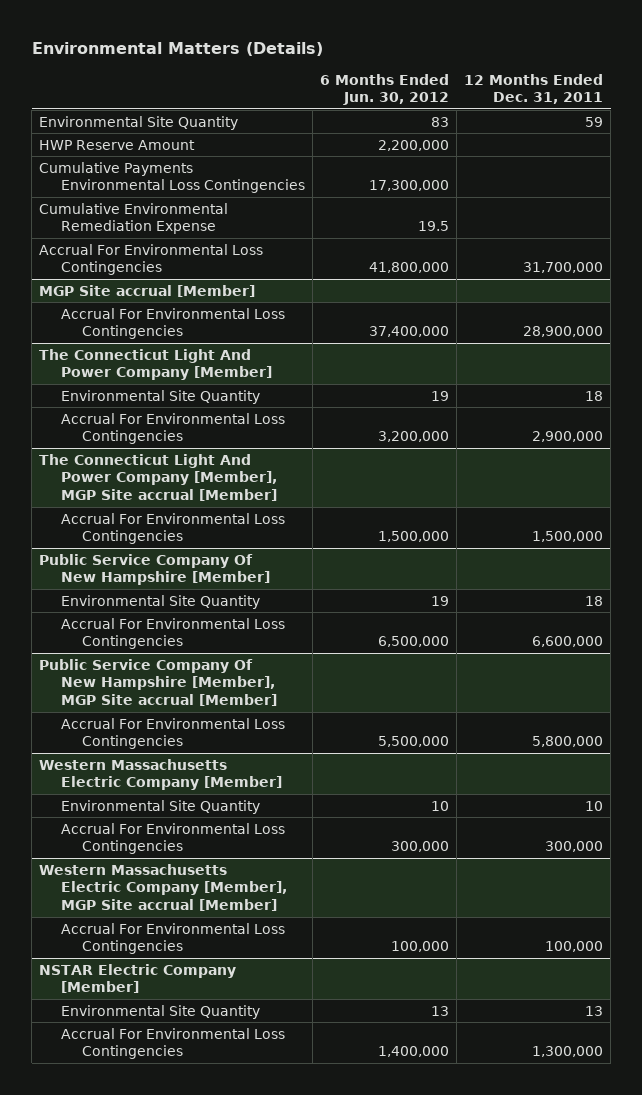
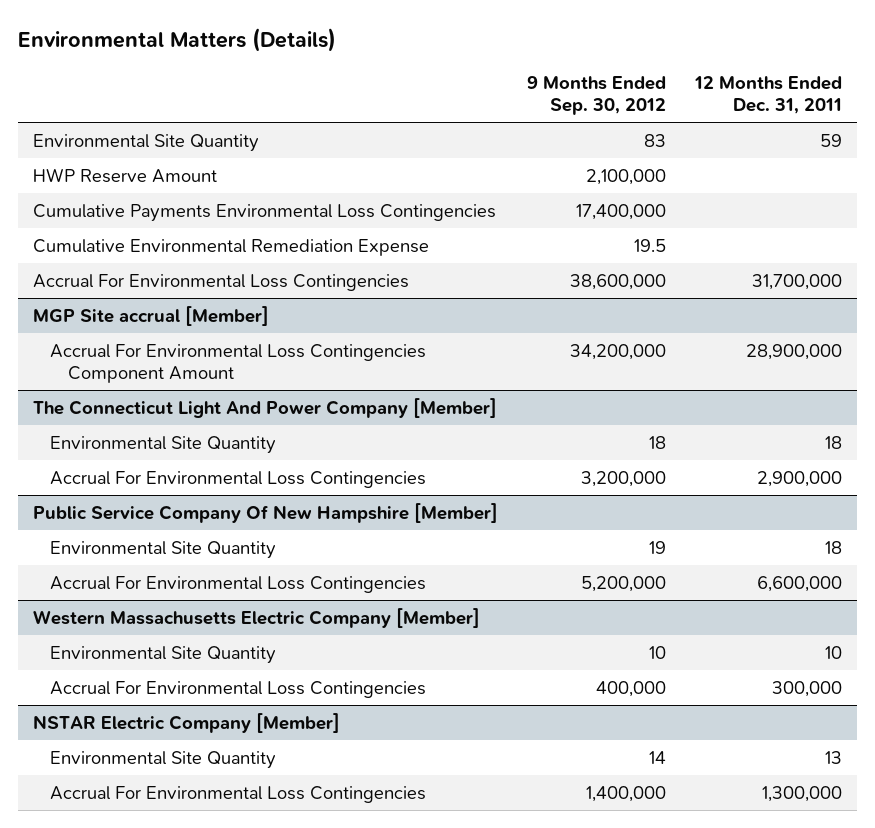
[319,73,449,106] 6 Months Ended Jun. 30, 2012 -> none
none -> [527,76,667,116] 9 Months Ended Sep. 30, 2012
[60,307,285,340] Accrual For Environmental Loss Contingencies -> [50,343,427,383] Accrual For Environmental Loss Contingencies Component Amount
[39,453,277,502] The Connecticut Light And Power Company [Member], MGP Site accrual [Member] -> none
[60,512,285,545] Accrual For Environmental Loss Contingencies -> none
[39,658,277,707] Public Service Company Of New Hampshire [Member], MGP Site accrual [Member] -> none
[60,717,285,750] Accrual For Environmental Loss Contingencies -> none
[39,863,287,912] Western Massachusetts Electric Company [Member], MGP Site accrual [Member] -> none
[60,922,285,955] Accrual For Environmental Loss Contingencies -> none

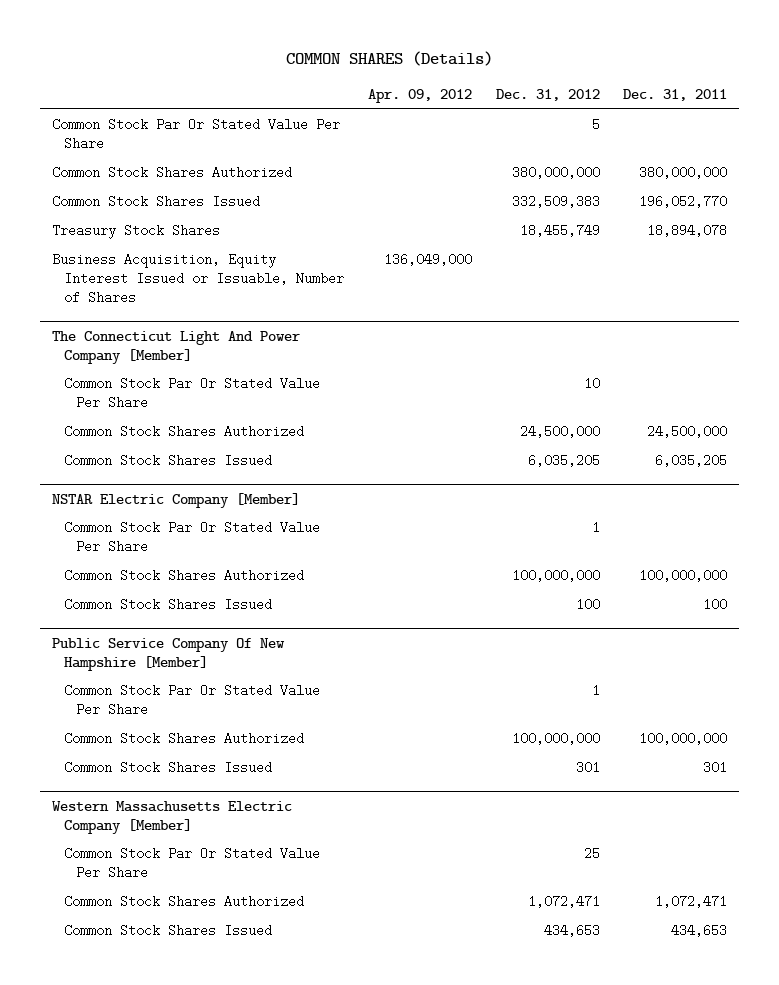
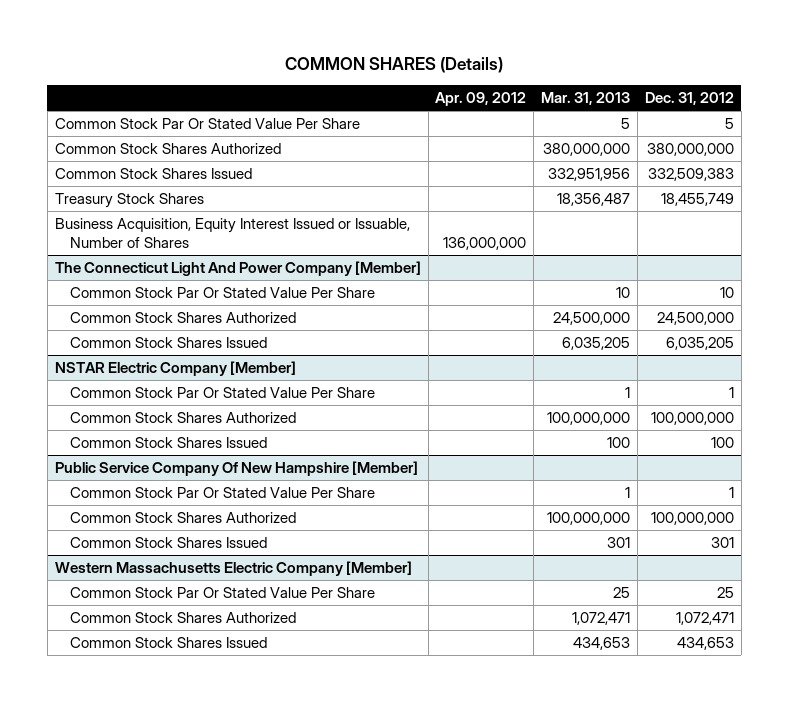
[623,89,728,102] Dec. 31, 2011 -> none
none -> [541,92,631,106] Mar. 31, 2013
[383,253,472,267] 136,049,000 -> [443,237,527,251] 136,000,000

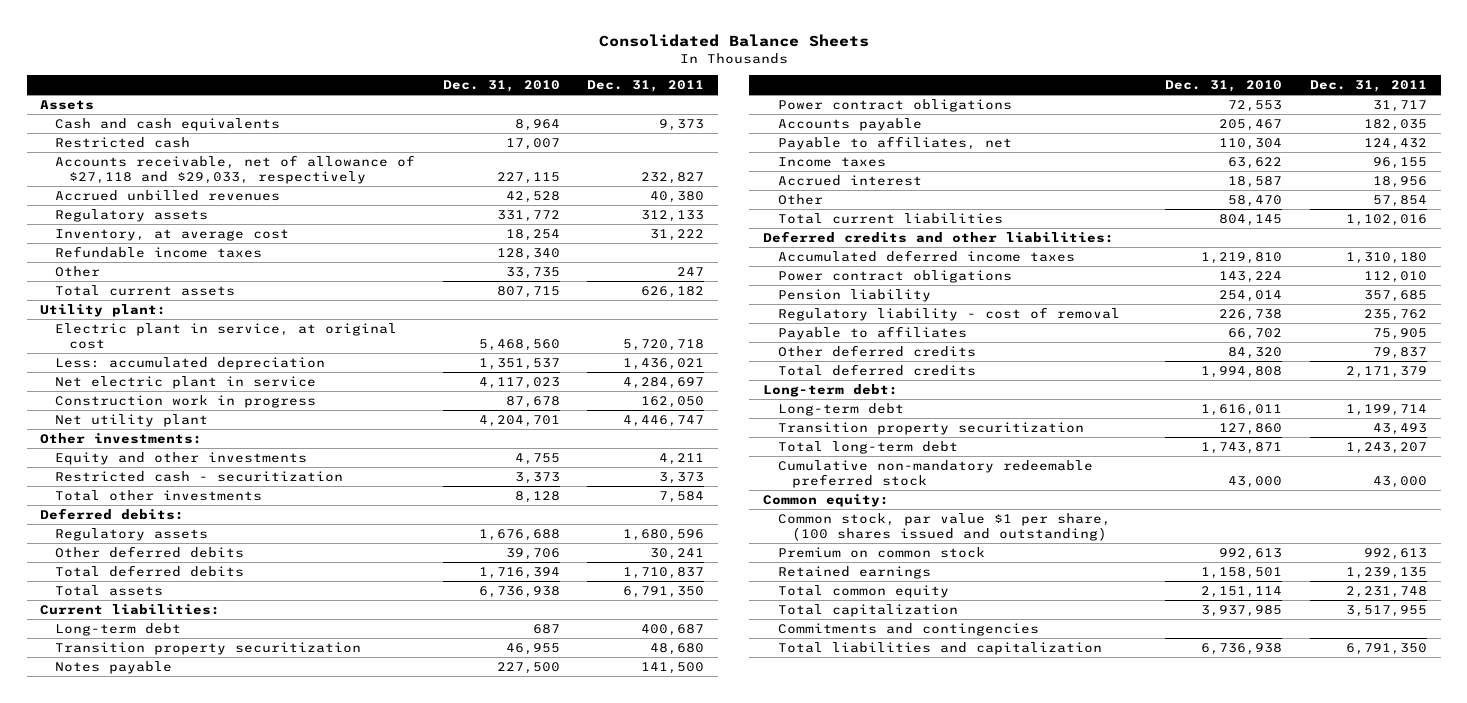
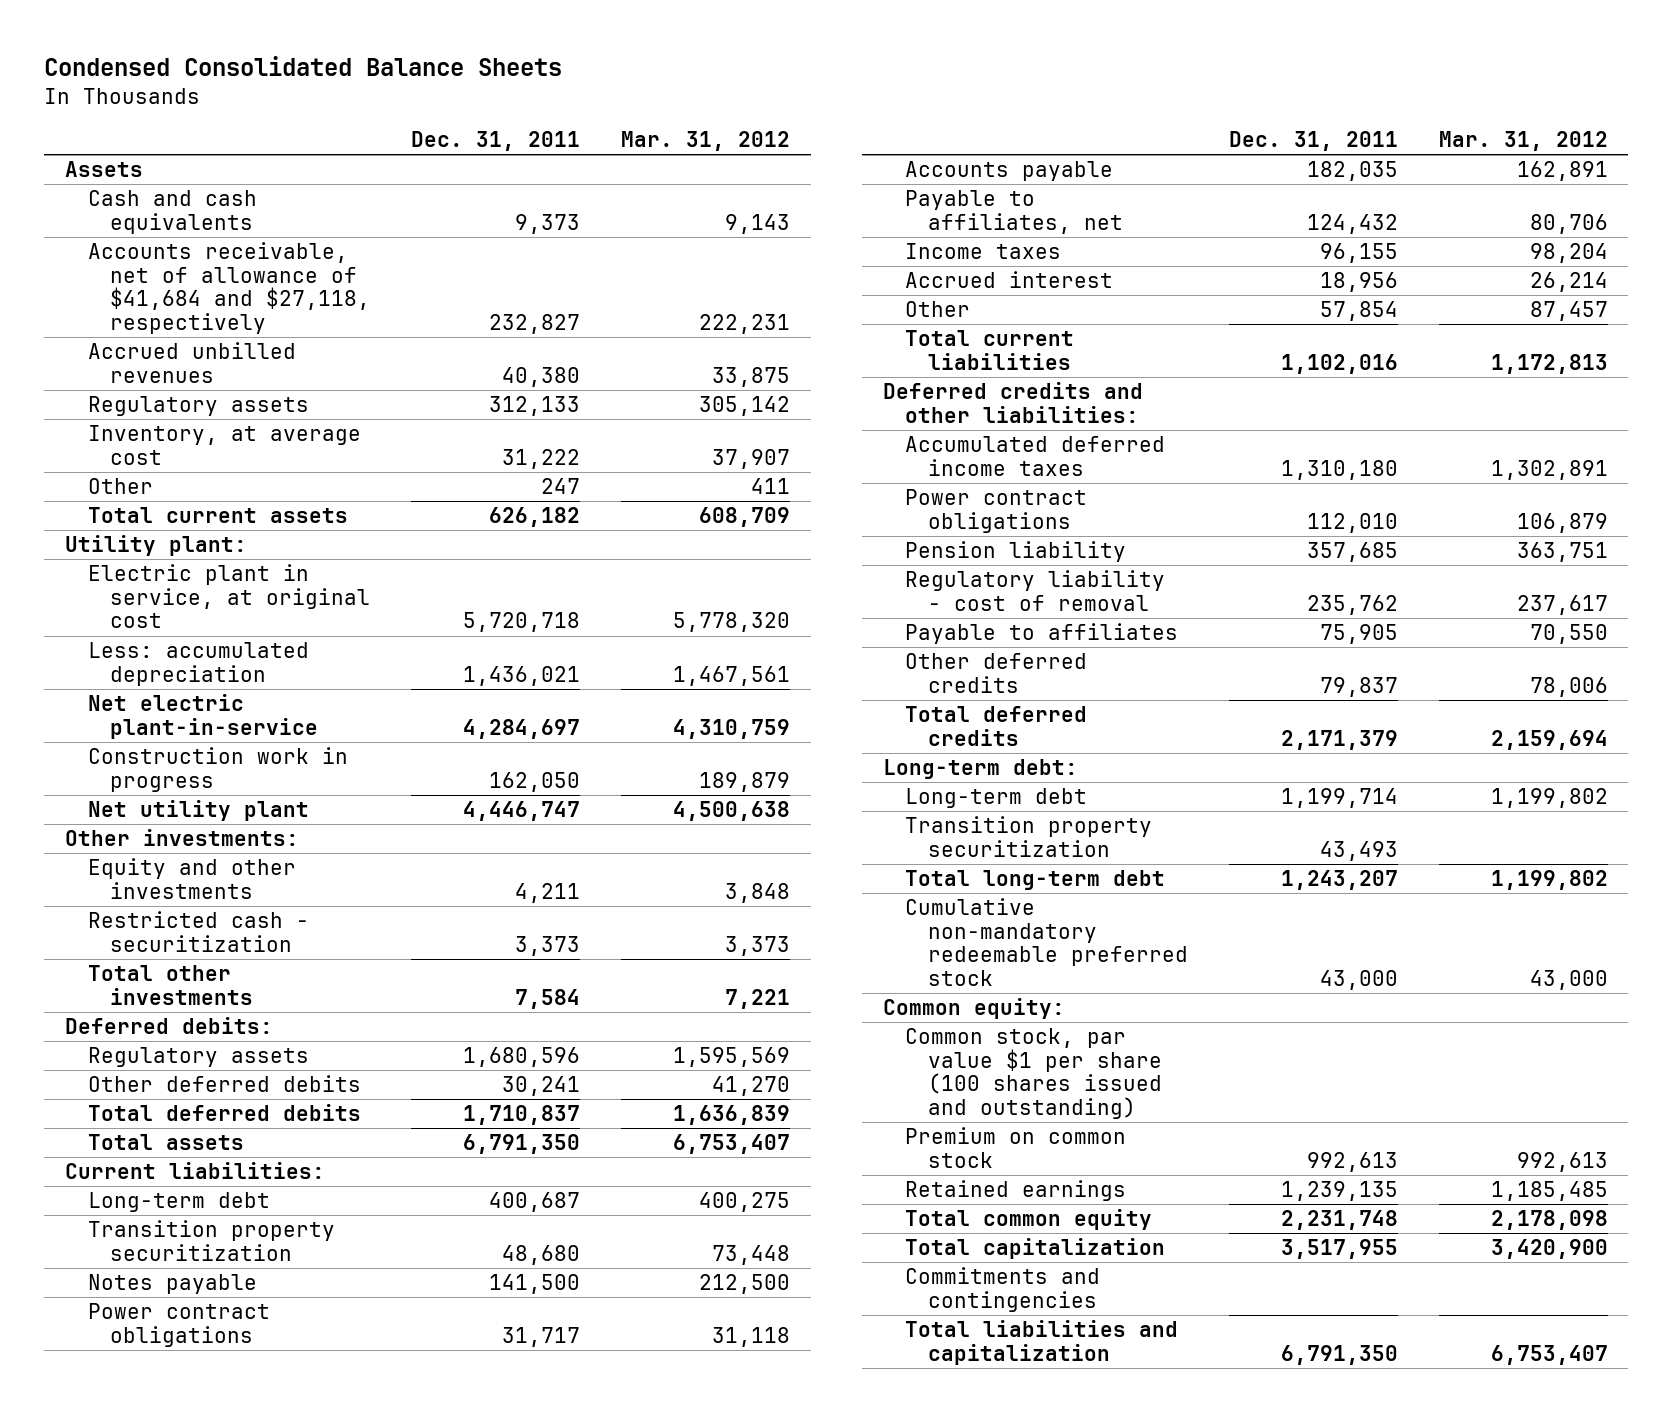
[598,33,869,47] Consolidated Balance Sheets -> [44,56,563,77] Condensed Consolidated Balance Sheets
[442,79,560,92] Dec. 31, 2010 -> none
none -> [621,130,791,151] Mar. 31, 2012
[54,137,190,149] Restricted cash -> none
[54,155,415,184] Accounts receivable, net of allowance of $27,118 and $29,033, respectively -> [87,242,371,335] Accounts receivable, net of allowance of $41,684 and $27,118, respectively
[54,246,262,259] Refundable income taxes -> none
[54,376,316,390] Net electric plant in service -> [87,694,319,739] Net electric plant-in-service
[777,513,1111,541] Common stock, par value $1 per share, (100 shares issued and outstanding) -> [905,1028,1162,1120] Common stock, par value $1 per share (100 shares issued and outstanding)

